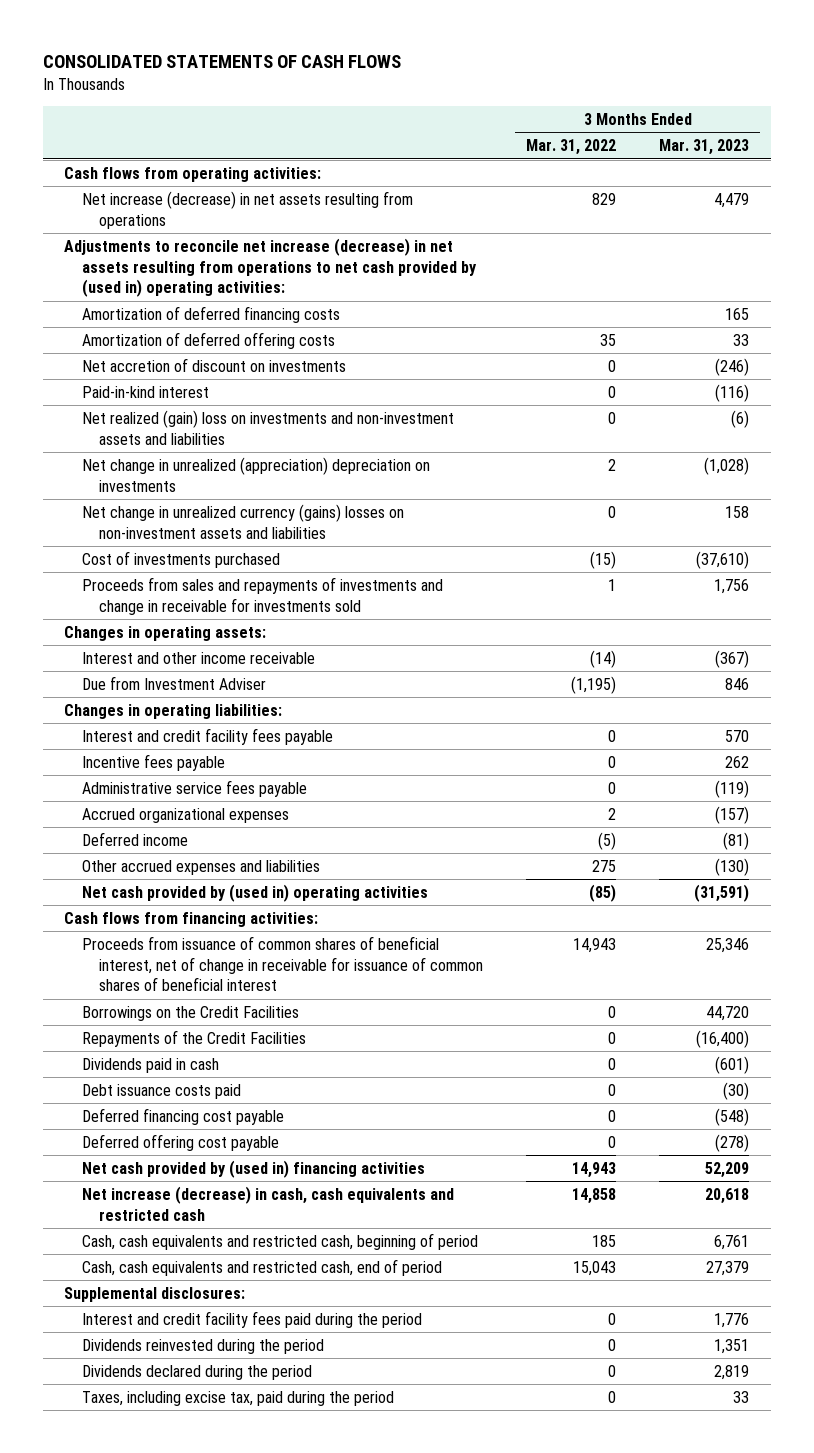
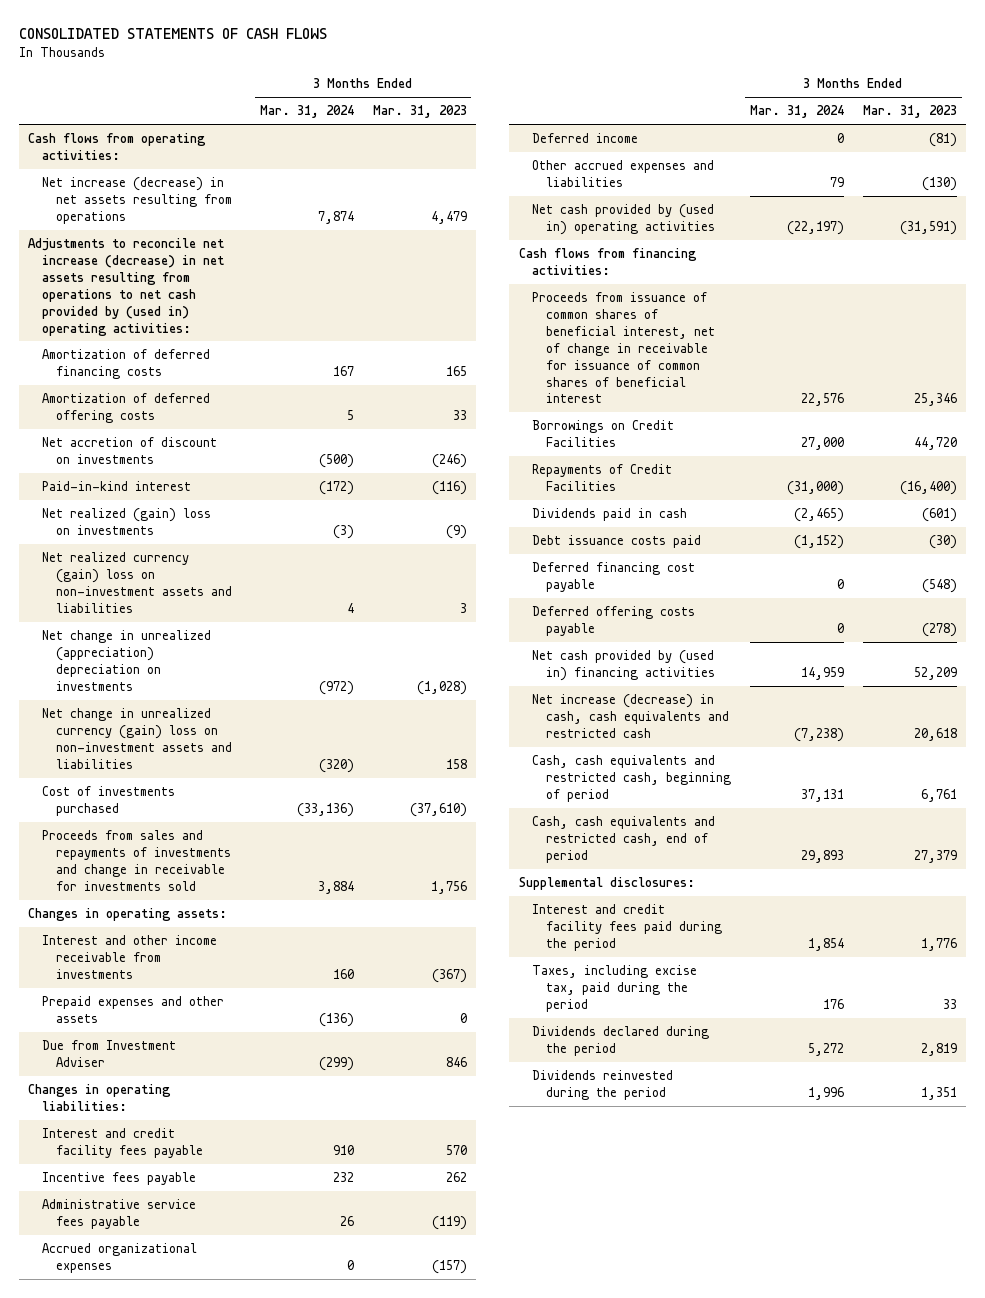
[526,139,617,156] Mar. 31, 2022 -> none
none -> [259,105,354,119] Mar. 31, 2024
none -> [42,507,212,535] Net realized (gain) loss on investments
[81,409,454,445] Net realized (gain) loss on investments and non-investment assets and liabilities -> [42,551,232,613] Net realized currency (gain) loss on non-investment assets and liabilities
[731,409,750,428] (6) -> [459,602,467,613] 3
[81,503,404,539] Net change in unrealized currency (gains) losses on non-investment assets and liabilities -> [42,707,232,769] Net change in unrealized currency (gain) loss on non-investment assets and liabilities
[81,651,315,664] Interest and other income receivable -> [42,934,218,979] Interest and other income receivable from investments
none -> [42,995,225,1023] Prepaid expenses and other assets
[81,1005,299,1021] Borrowings on the Credit Facilities -> [532,419,675,447] Borrowings on Credit Facilities
[81,1029,306,1047] Repayments of the Credit Facilities -> [532,463,673,491] Repayments of Credit Facilities
[81,1133,279,1151] Deferred offering cost payable -> [532,605,696,636] Deferred offering costs payable
[81,1364,312,1380] Dividends declared during the period -> [532,1025,710,1056] Dividends declared during the period
[81,1338,324,1354] Dividends reinvested during the period -> [532,1069,674,1100] Dividends reinvested during the period

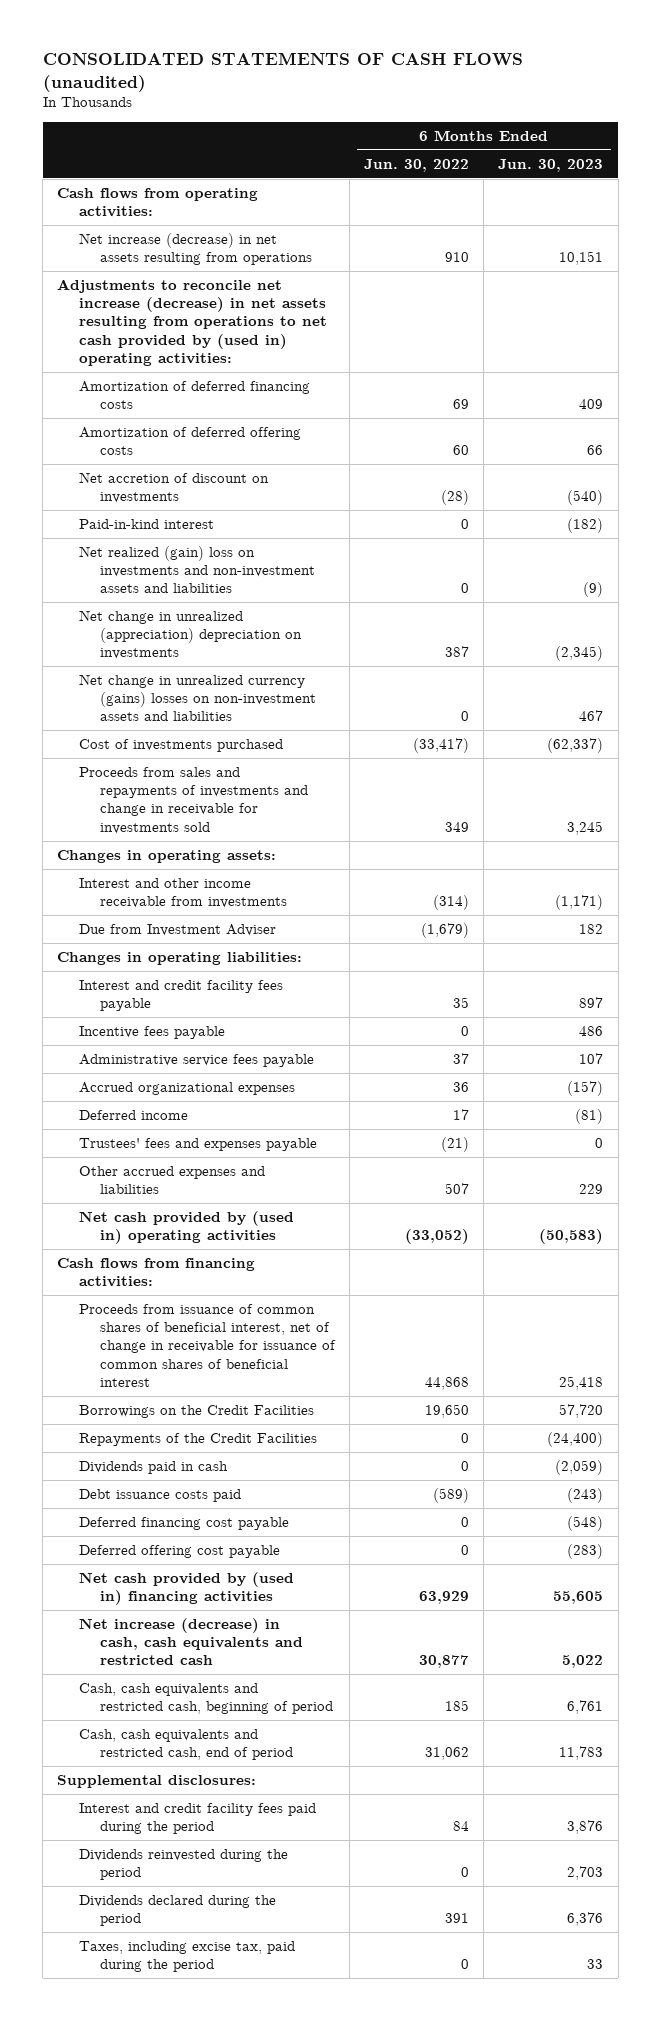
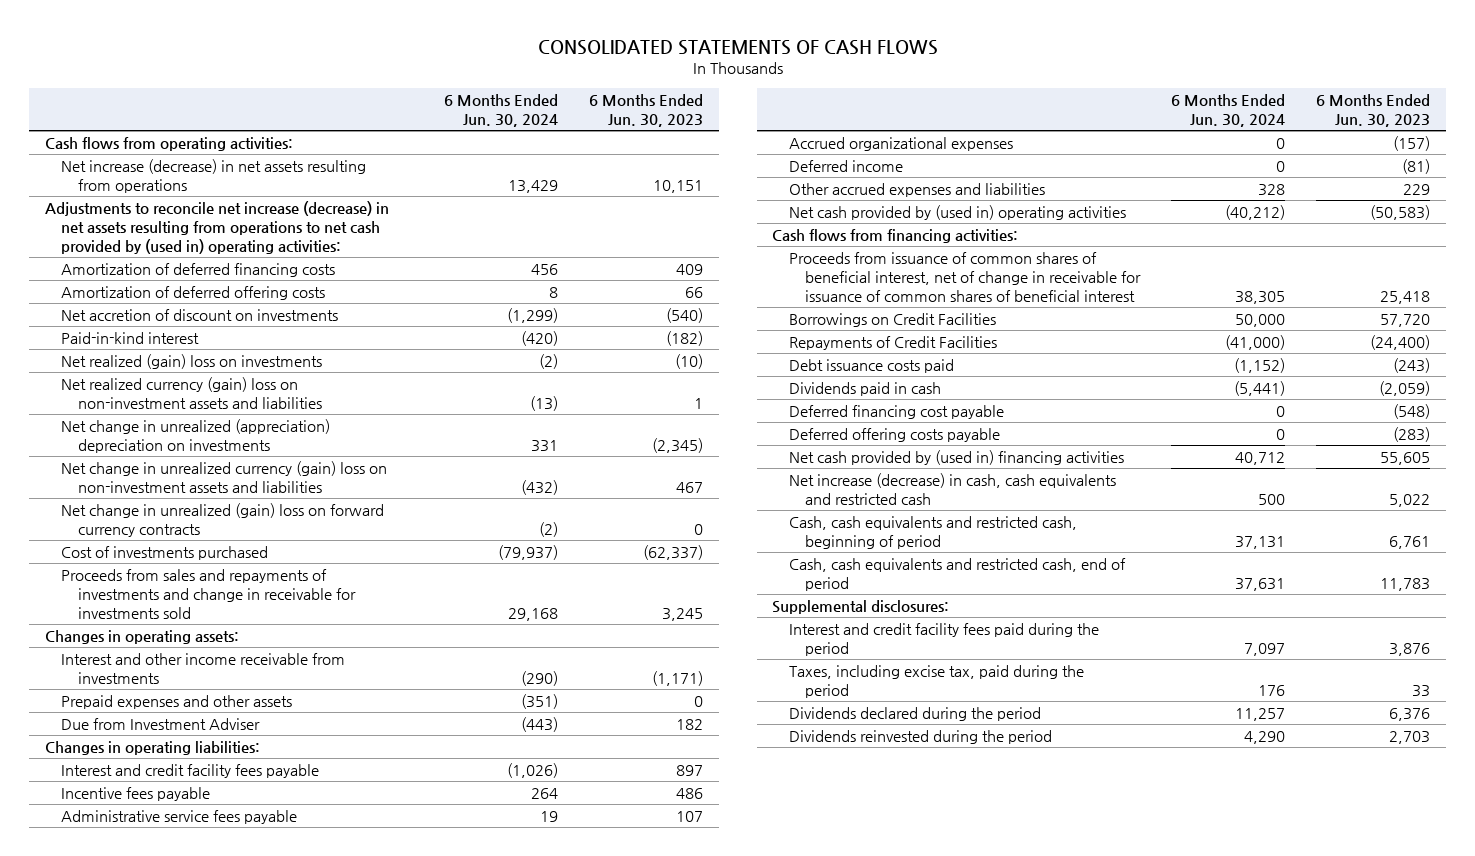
[42,52,523,92] CONSOLIDATED STATEMENTS OF CASH FLOWS (unaudited) -> [537,39,938,55] CONSOLIDATED STATEMENTS OF CASH FLOWS
[364,158,470,172] Jun. 30, 2022 -> none
none -> [443,94,558,128] 6 Months Ended Jun. 30, 2024
none -> [61,353,323,369] Net realized (gain) loss on investments
[78,546,315,594] Net realized (gain) loss on investments and non-investment assets and liabilities -> [61,376,322,409] Net realized currency (gain) loss on non-investment assets and liabilities
[583,582,604,598] (9) -> [694,397,704,409] 1
[78,674,316,722] Net change in unrealized currency (gains) losses on non-investment assets and liabilities -> [61,460,388,493] Net change in unrealized currency (gain) loss on non-investment assets and liabilities
none -> [61,502,385,537] Net change in unrealized (gain) loss on forward currency contracts
none -> [61,694,293,709] Prepaid expenses and other assets
[78,1138,317,1152] Trustees' fees and expenses payable -> none
[78,1405,314,1419] Borrowings on the Credit Facilities -> [788,312,996,327] Borrowings on Credit Facilities
[78,1433,317,1447] Repayments of the Credit Facilities -> [788,335,997,350] Repayments of Credit Facilities
[78,1461,228,1475] Dividends paid in cash -> [788,381,941,396] Dividends paid in cash
[78,1545,280,1559] Deferred offering cost payable -> [788,427,1000,442] Deferred offering costs payable
[78,1895,276,1927] Dividends declared during the period -> [788,706,1041,721] Dividends declared during the period
[78,1849,288,1881] Dividends reinvested during the period -> [788,729,1052,744] Dividends reinvested during the period

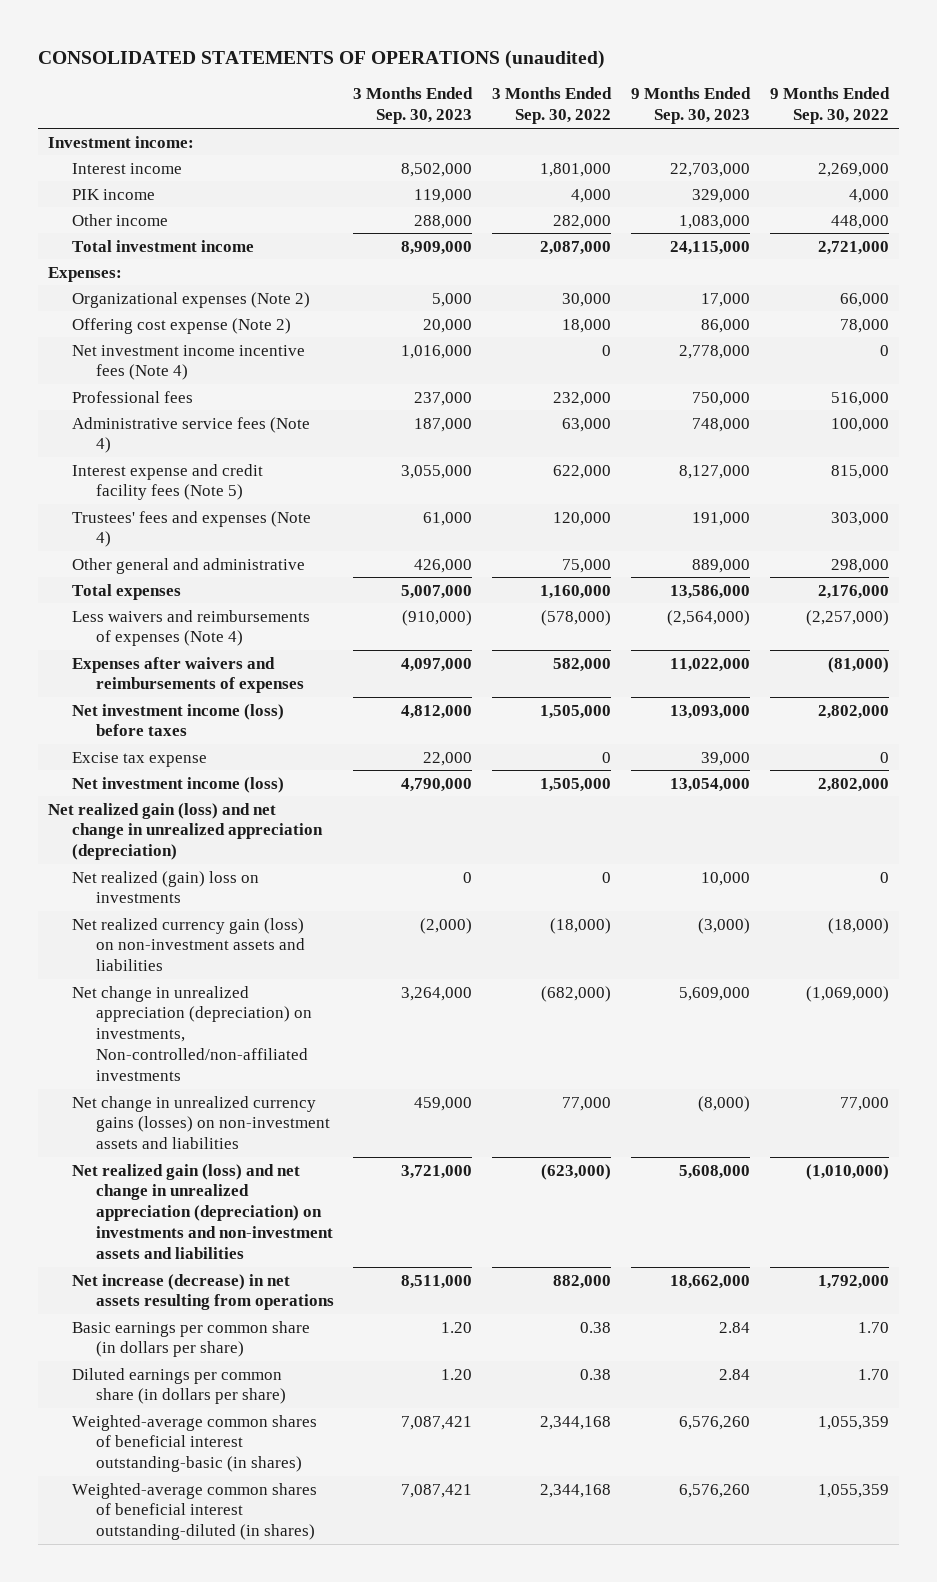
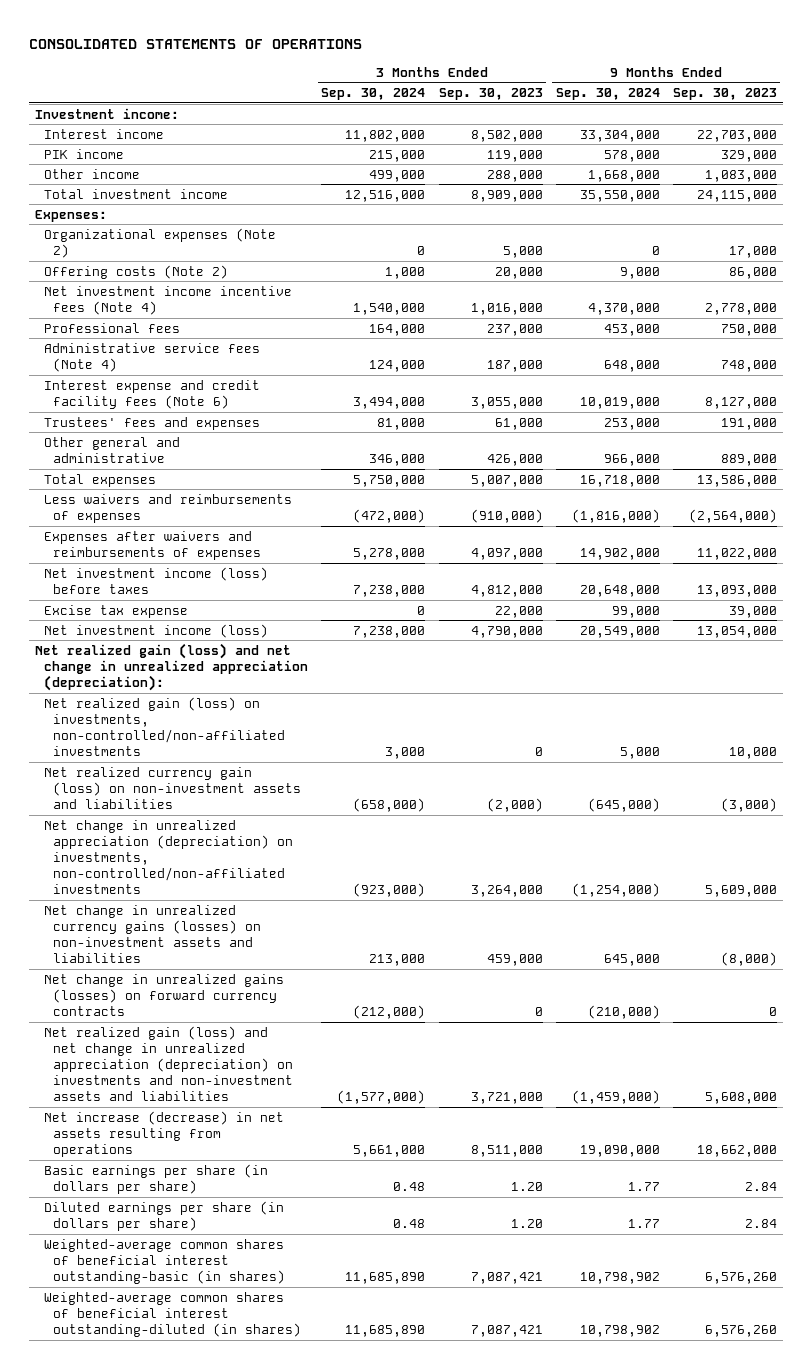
[37,49,605,69] CONSOLIDATED STATEMENTS OF OPERATIONS (unaudited) -> [28,38,362,49] CONSOLIDATED STATEMENTS OF OPERATIONS
[492,87,613,125] 3 Months Ended Sep. 30, 2022 -> none
[769,87,890,125] 9 Months Ended Sep. 30, 2022 -> none
none -> [321,88,426,101] Sep. 30, 2024
none -> [555,88,660,101] Sep. 30, 2024
[71,317,291,334] Offering cost expense (Note 2) -> [44,264,229,279] Offering costs (Note 2)
[71,463,263,501] Interest expense and credit facility fees (Note 5) -> [44,379,261,409] Interest expense and credit facility fees (Note 6)
[71,510,311,548] Trustees' fees and expenses (Note 4) -> [44,416,261,430] Trustees' fees and expenses
[71,609,310,647] Less waivers and reimbursements of expenses (Note 4) -> [44,493,293,523] Less waivers and reimbursements of expenses
[47,802,323,861] Net realized gain (loss) and net change in unrealized appreciation (depreciation) -> [35,642,309,691] Net realized gain (loss) and net change in unrealized appreciation (depreciation):
[71,870,259,904] Net realized (gain) loss on investments -> [44,696,286,757] Net realized gain (loss) on investments, non-controlled/non-affiliated investments
[71,985,312,1081] Net change in unrealized appreciation (depreciation) on investments, Non-controlled/non-affiliated investments -> [44,819,294,895] Net change in unrealized appreciation (depreciation) on investments, non-controlled/non-affiliated investments
none -> [44,973,285,1016] Net change in unrealized gains (losses) on forward currency contracts
[71,1320,310,1358] Basic earnings per common share (in dollars per share) -> [44,1163,269,1194] Basic earnings per share (in dollars per share)
[71,1367,286,1405] Diluted earnings per common share (in dollars per share) -> [44,1200,285,1231] Diluted earnings per share (in dollars per share)

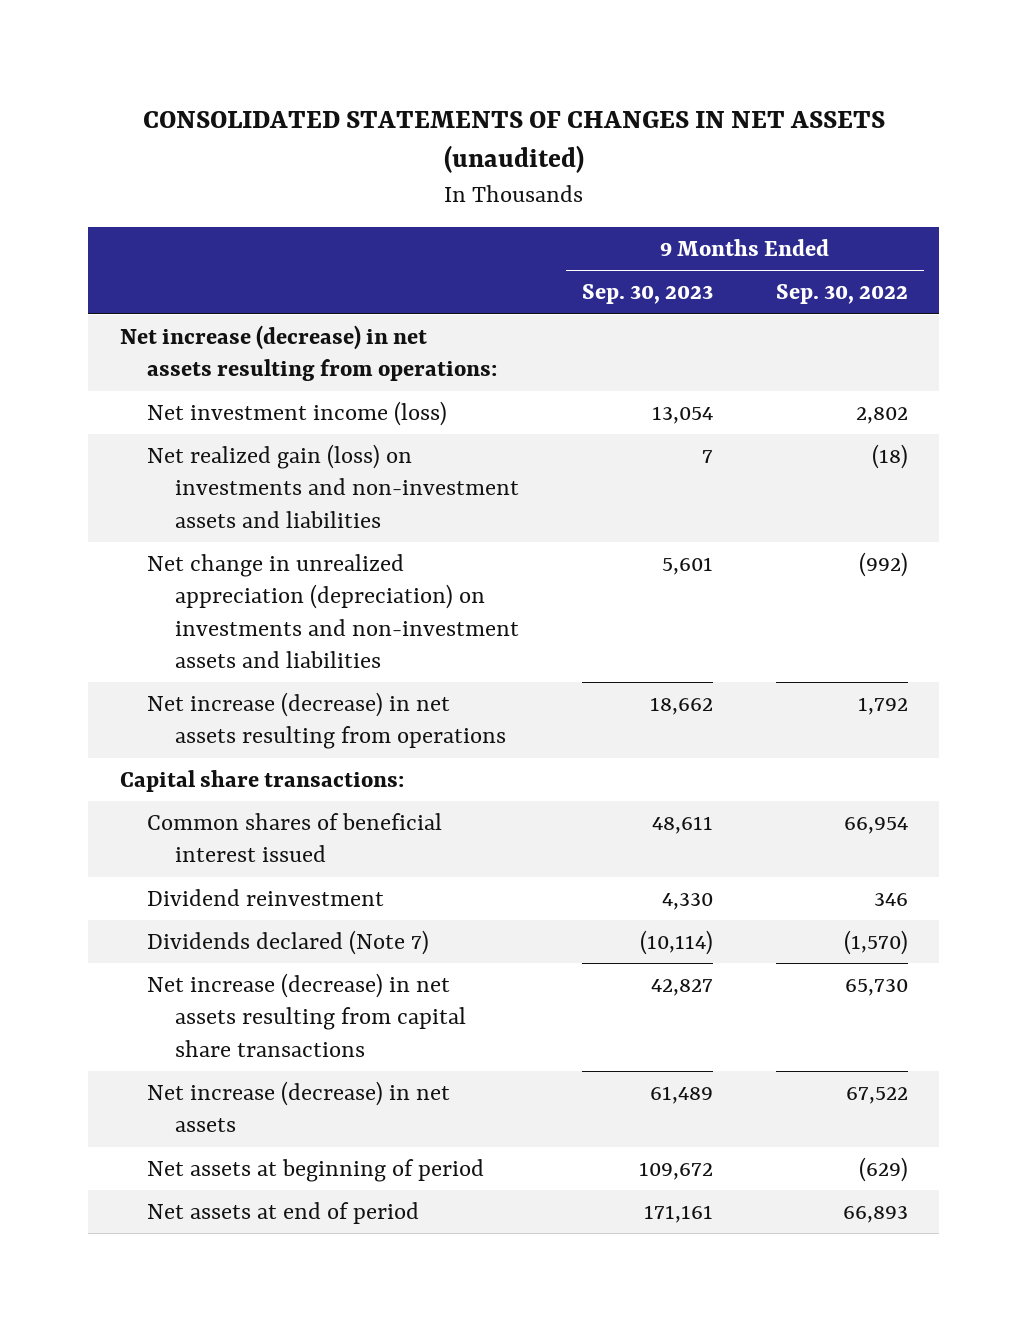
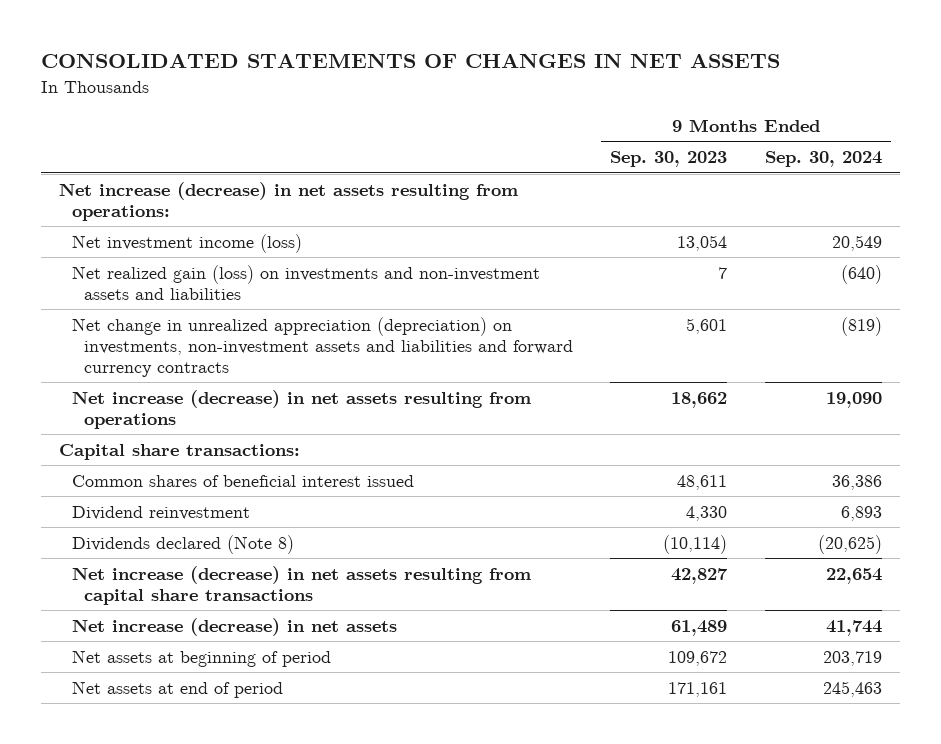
[142,110,885,174] CONSOLIDATED STATEMENTS OF CHANGES IN NET ASSETS (unaudited) -> [40,53,780,69] CONSOLIDATED STATEMENTS OF CHANGES IN NET ASSETS
[775,284,908,305] Sep. 30, 2022 -> none
none -> [764,151,882,168] Sep. 30, 2024
[147,553,519,668] Net change in unrealized appreciation (depreciation) on investments and non-investment assets and liabilities -> [71,316,574,377] Net change in unrealized appreciation (depreciation) on investments, non-investment assets and liabilities and forward currency contracts
[147,929,430,955] Dividends declared (Note 7) -> [71,534,294,554] Dividends declared (Note 8)

